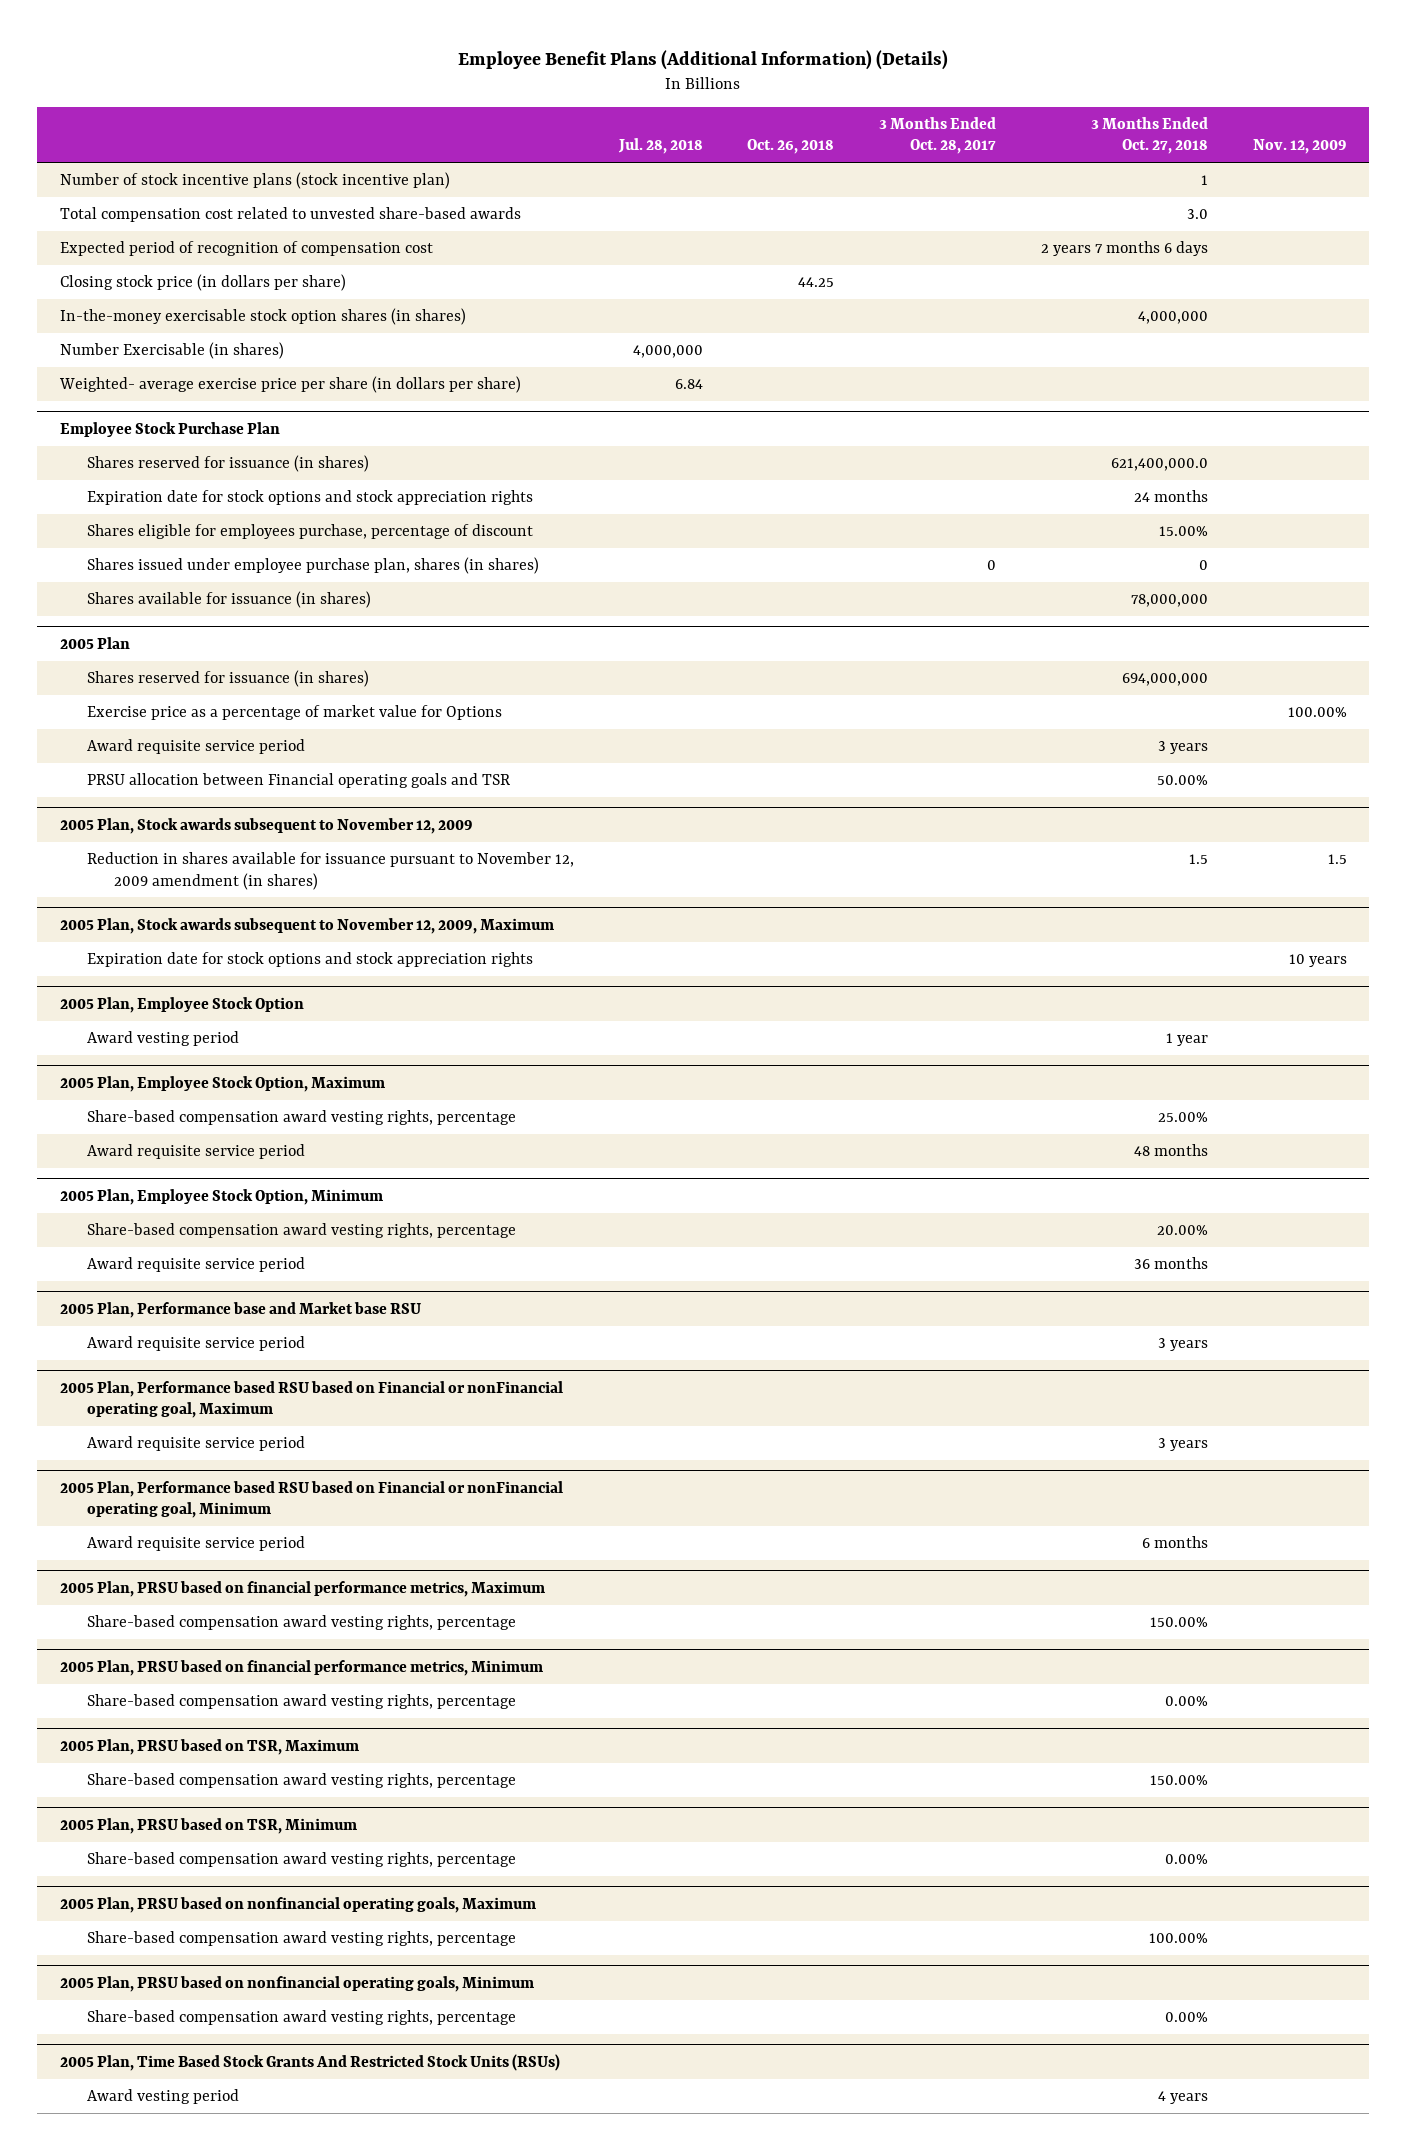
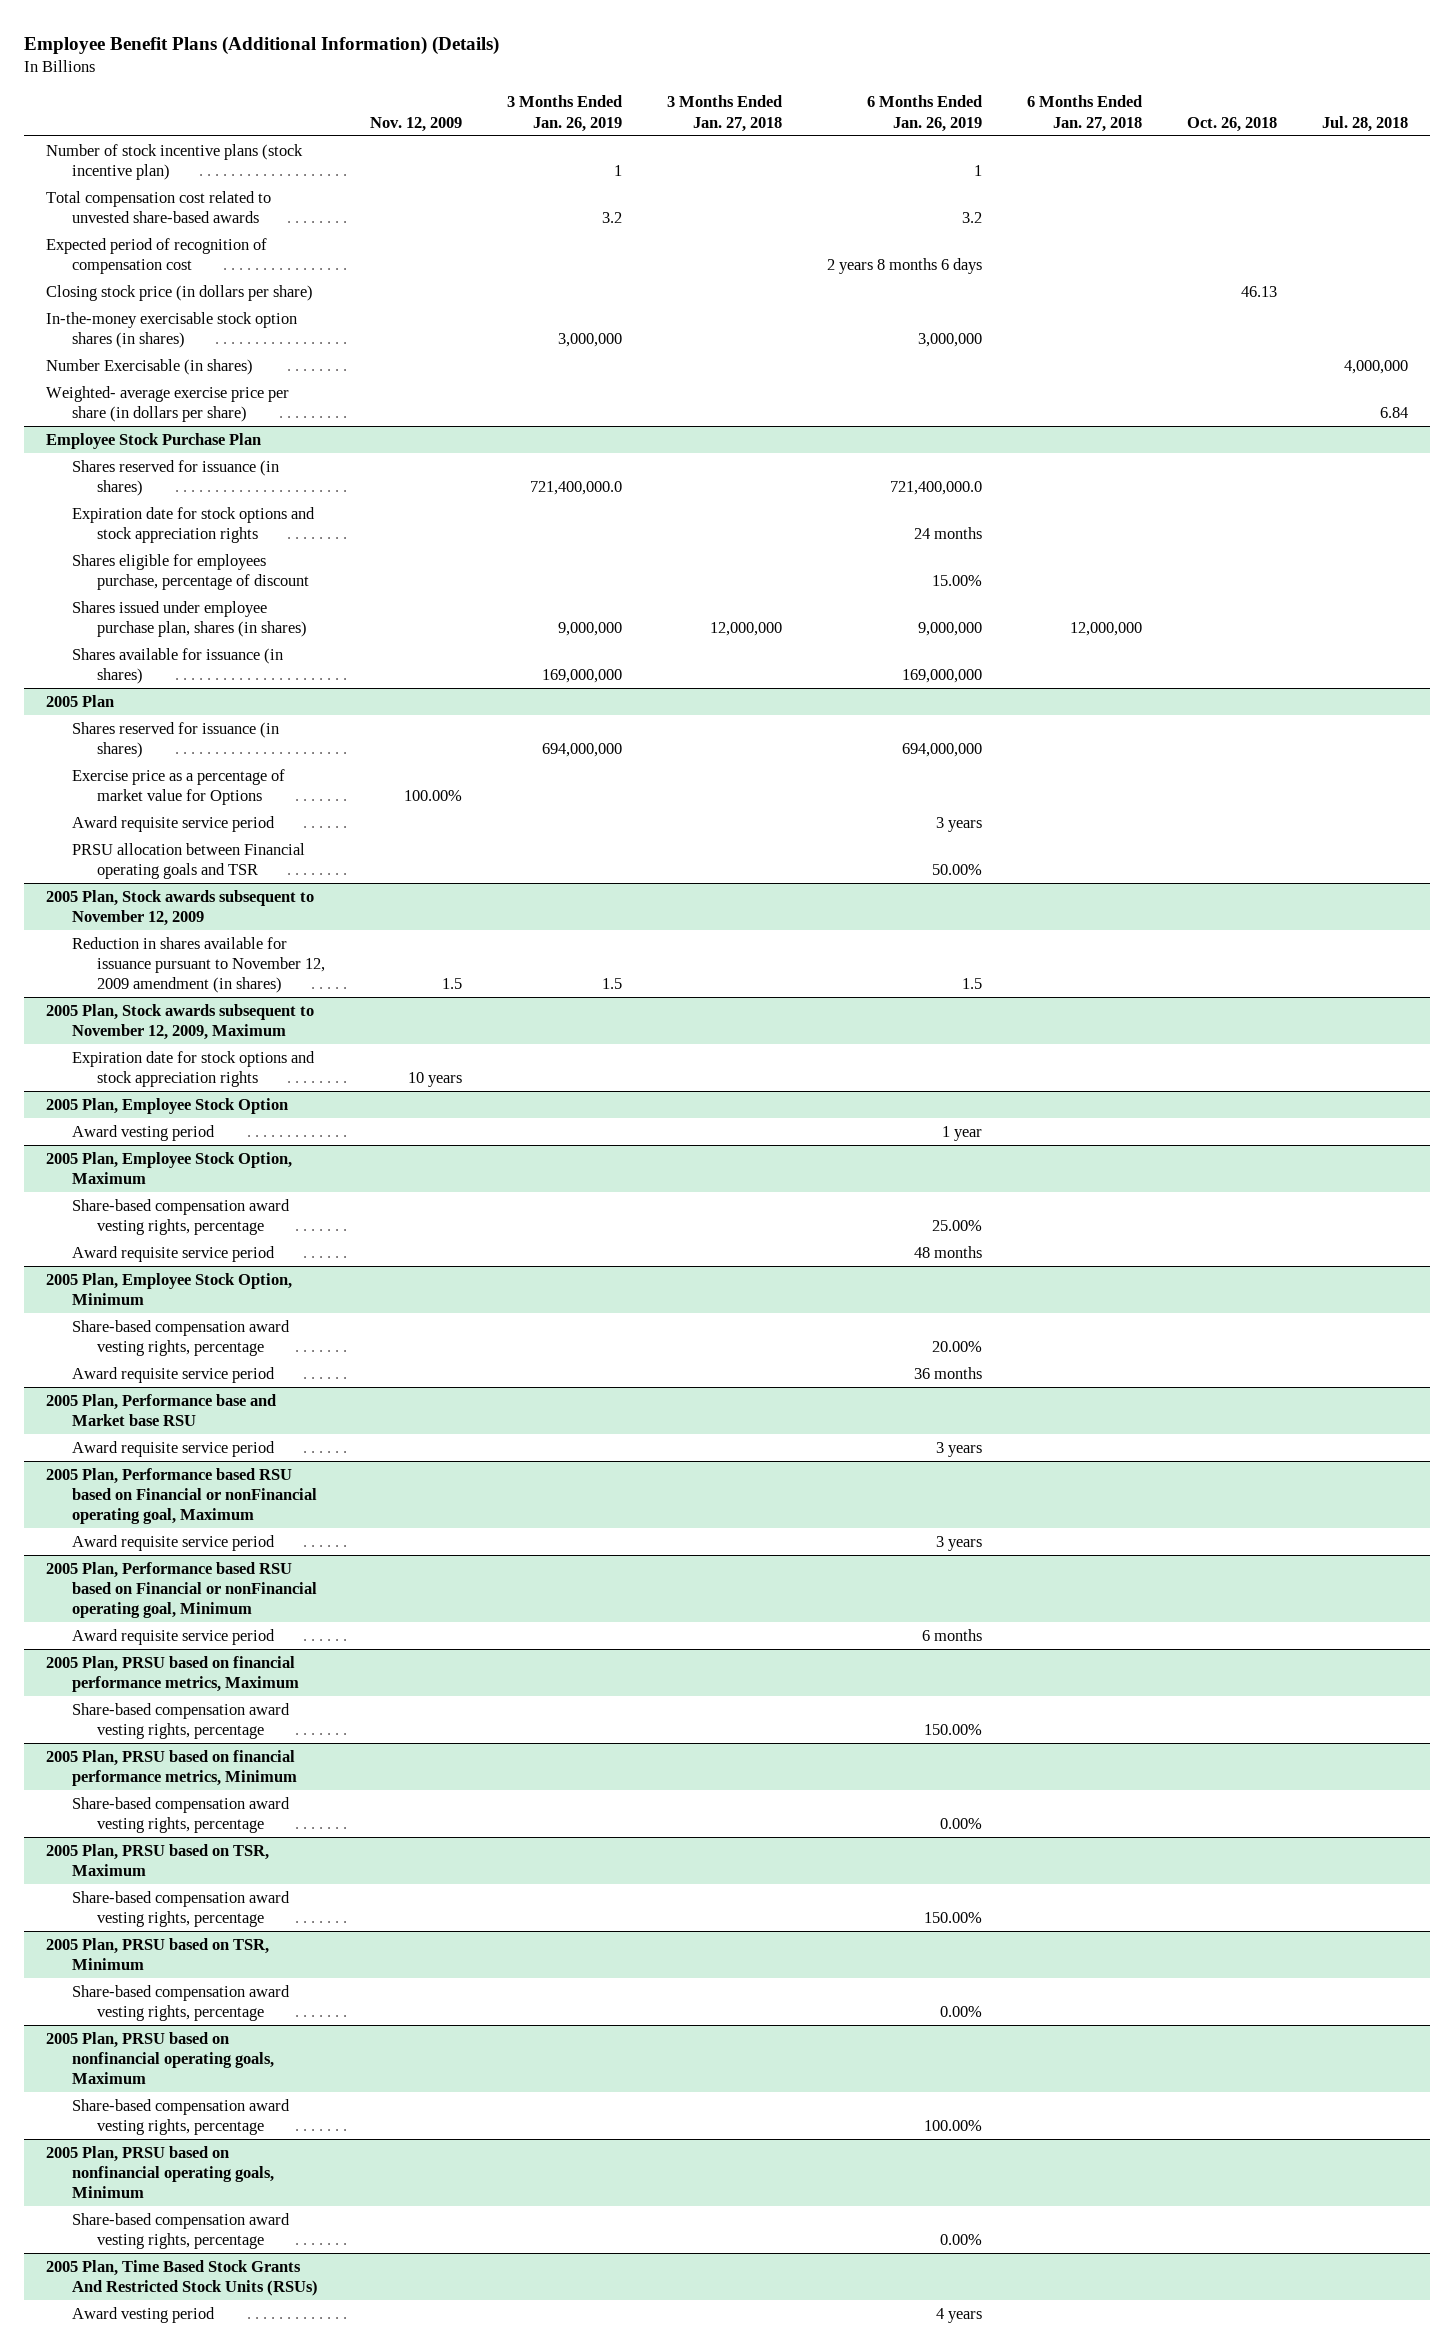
[879,116,997,155] 3 Months Ended Oct. 28, 2017 -> none
[1090,116,1208,155] 3 Months Ended Oct. 27, 2018 -> none
none -> [506,95,622,132] 3 Months Ended Jan. 26, 2019
none -> [666,95,782,132] 3 Months Ended Jan. 27, 2018
none -> [866,95,982,132] 6 Months Ended Jan. 26, 2019
none -> [1026,95,1142,132] 6 Months Ended Jan. 27, 2018
[798,276,835,287] 44.25 -> [1240,285,1277,297] 46.13

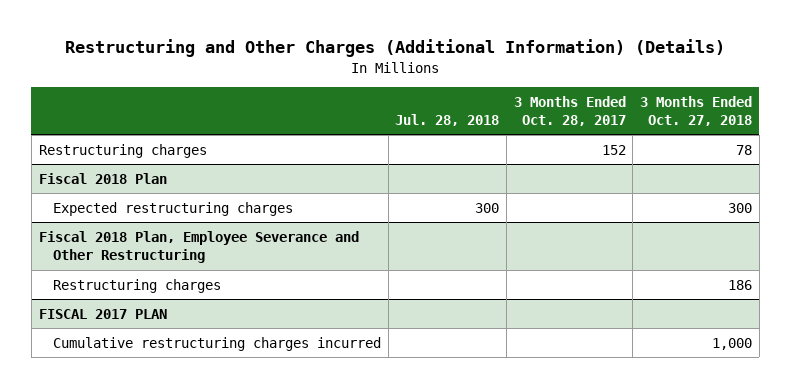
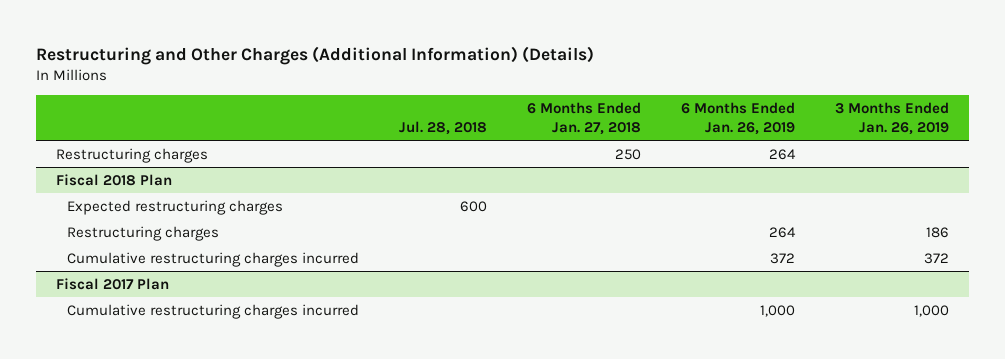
[513,95,626,126] 3 Months Ended Oct. 28, 2017 -> none
[640,95,753,126] 3 Months Ended Oct. 27, 2018 -> none
none -> [527,102,642,135] 6 Months Ended Jan. 27, 2018
none -> [681,102,796,135] 6 Months Ended Jan. 26, 2019
none -> [835,102,950,135] 3 Months Ended Jan. 26, 2019
[38,230,359,264] Fiscal 2018 Plan, Employee Severance and Other Restructuring -> none
[52,278,221,293] Restructuring charges -> none
[475,202,500,213] 300 -> [460,200,488,212] 600
none -> [67,225,220,241] Restructuring charges
none -> [67,251,360,267] Cumulative restructuring charges incurred
[38,308,167,319] FISCAL 2017 PLAN -> [56,277,170,290] Fiscal 2017 Plan

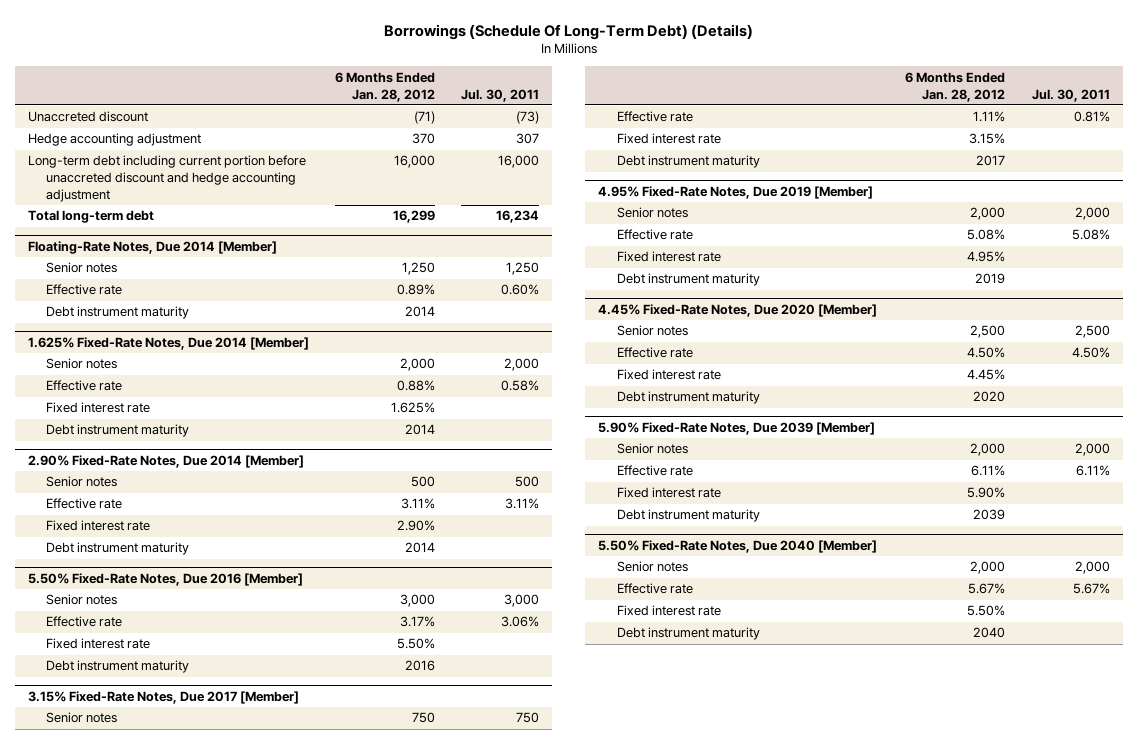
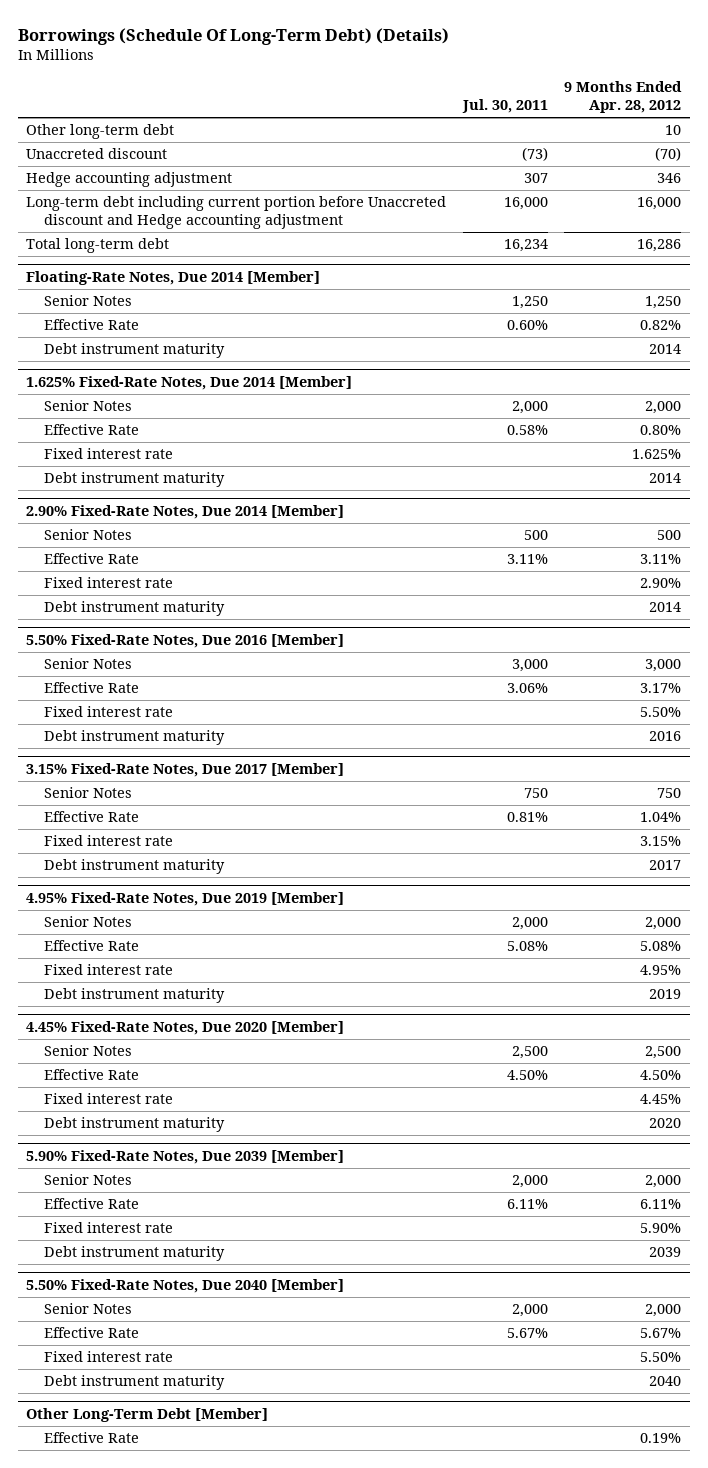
[335,71,436,102] 6 Months Ended Jan. 28, 2012 -> none
none -> [564,81,683,114] 9 Months Ended Apr. 28, 2012
none -> [26,124,175,140] Other long-term debt
[28,155,307,202] Long-term debt including current portion before unaccreted discount and hedge accounting adjustment -> [26,196,447,230] Long-term debt including current portion before Unaccreted discount and Hedge accounting adjustment
[46,262,118,274] Senior notes -> [43,295,132,307] Senior Notes
[46,284,123,296] Effective rate -> [43,319,139,331] Effective Rate
[46,358,118,370] Senior notes -> [43,400,132,412] Senior Notes
[46,380,123,392] Effective rate -> [43,424,139,436] Effective Rate
[46,476,118,488] Senior notes -> [43,529,132,541] Senior Notes
[46,498,123,510] Effective rate -> [43,553,139,565] Effective Rate
[46,594,118,606] Senior notes -> [43,658,132,670] Senior Notes
[46,616,123,628] Effective rate -> [43,682,139,694] Effective Rate
[46,712,118,724] Senior notes -> [43,787,132,799] Senior Notes
[616,111,693,123] Effective rate -> [43,811,139,823] Effective Rate
[616,207,688,219] Senior notes -> [43,916,132,928] Senior Notes
[616,229,693,241] Effective rate -> [43,940,139,952] Effective Rate
[616,325,688,337] Senior notes -> [43,1045,132,1057] Senior Notes
[616,347,693,359] Effective rate -> [43,1069,139,1081] Effective Rate
[616,443,688,455] Senior notes -> [43,1174,132,1186] Senior Notes
[616,465,693,477] Effective rate -> [43,1198,139,1210] Effective Rate
[616,561,688,573] Senior notes -> [43,1303,132,1315] Senior Notes
[616,583,693,595] Effective rate -> [43,1327,139,1339] Effective Rate
none -> [26,1408,269,1423] Other Long-Term Debt [Member]
none -> [43,1432,139,1444] Effective Rate

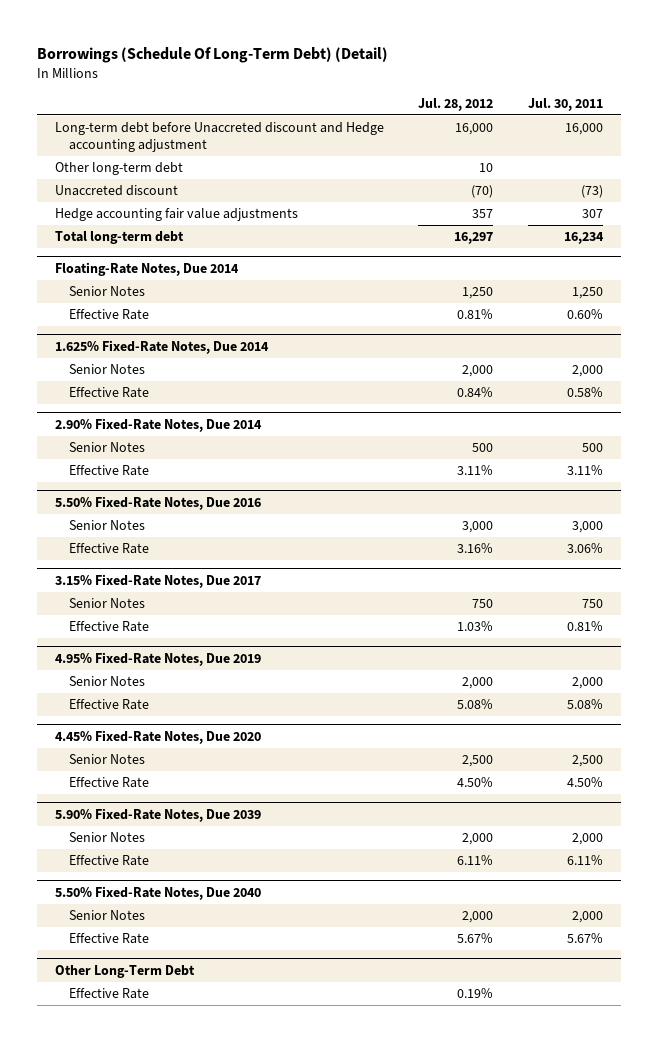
[17,27,449,45] Borrowings (Schedule Of Long-Term Debt) (Details) -> [37,46,389,63] Borrowings (Schedule Of Long-Term Debt) (Detail)
[564,81,683,114] 9 Months Ended Apr. 28, 2012 -> none
none -> [418,98,494,112] Jul. 28, 2012
none -> [54,122,384,153] Long-term debt before Unaccreted discount and Hedge accounting adjustment
[26,196,447,230] Long-term debt including current portion before Unaccreted discount and Hedge accounting adjustment -> none
[26,172,233,188] Hedge accounting adjustment -> [54,208,298,222] Hedge accounting fair value adjustments
[26,271,321,286] Floating-Rate Notes, Due 2014 [Member] -> [54,261,239,276] Floating-Rate Notes, Due 2014
[43,343,225,359] Debt instrument maturity -> none
[26,376,353,391] 1.625% Fixed-Rate Notes, Due 2014 [Member] -> [54,339,269,354] 1.625% Fixed-Rate Notes, Due 2014
[43,448,173,460] Fixed interest rate -> none
[43,472,225,488] Debt instrument maturity -> none
[26,505,345,520] 2.90% Fixed-Rate Notes, Due 2014 [Member] -> [54,417,262,432] 2.90% Fixed-Rate Notes, Due 2014
[43,577,173,589] Fixed interest rate -> none
[43,601,225,617] Debt instrument maturity -> none
[26,634,345,649] 5.50% Fixed-Rate Notes, Due 2016 [Member] -> [54,495,261,510] 5.50% Fixed-Rate Notes, Due 2016
[43,706,173,718] Fixed interest rate -> none
[43,730,225,746] Debt instrument maturity -> none
[26,763,345,778] 3.15% Fixed-Rate Notes, Due 2017 [Member] -> [54,573,261,588] 3.15% Fixed-Rate Notes, Due 2017
[43,835,173,847] Fixed interest rate -> none
[43,859,225,875] Debt instrument maturity -> none
[26,892,345,907] 4.95% Fixed-Rate Notes, Due 2019 [Member] -> [54,651,261,666] 4.95% Fixed-Rate Notes, Due 2019
[43,964,173,976] Fixed interest rate -> none
[43,988,225,1004] Debt instrument maturity -> none
[26,1021,345,1036] 4.45% Fixed-Rate Notes, Due 2020 [Member] -> [54,729,261,744] 4.45% Fixed-Rate Notes, Due 2020
[43,1093,173,1105] Fixed interest rate -> none
[43,1117,225,1133] Debt instrument maturity -> none
[26,1150,345,1165] 5.90% Fixed-Rate Notes, Due 2039 [Member] -> [54,807,261,822] 5.90% Fixed-Rate Notes, Due 2039
[43,1222,173,1234] Fixed interest rate -> none
[43,1246,225,1262] Debt instrument maturity -> none
[26,1279,345,1294] 5.50% Fixed-Rate Notes, Due 2040 [Member] -> [54,885,261,900] 5.50% Fixed-Rate Notes, Due 2040
[43,1351,173,1363] Fixed interest rate -> none
[43,1375,225,1391] Debt instrument maturity -> none
[26,1408,269,1423] Other Long-Term Debt [Member] -> [54,964,195,978] Other Long-Term Debt

